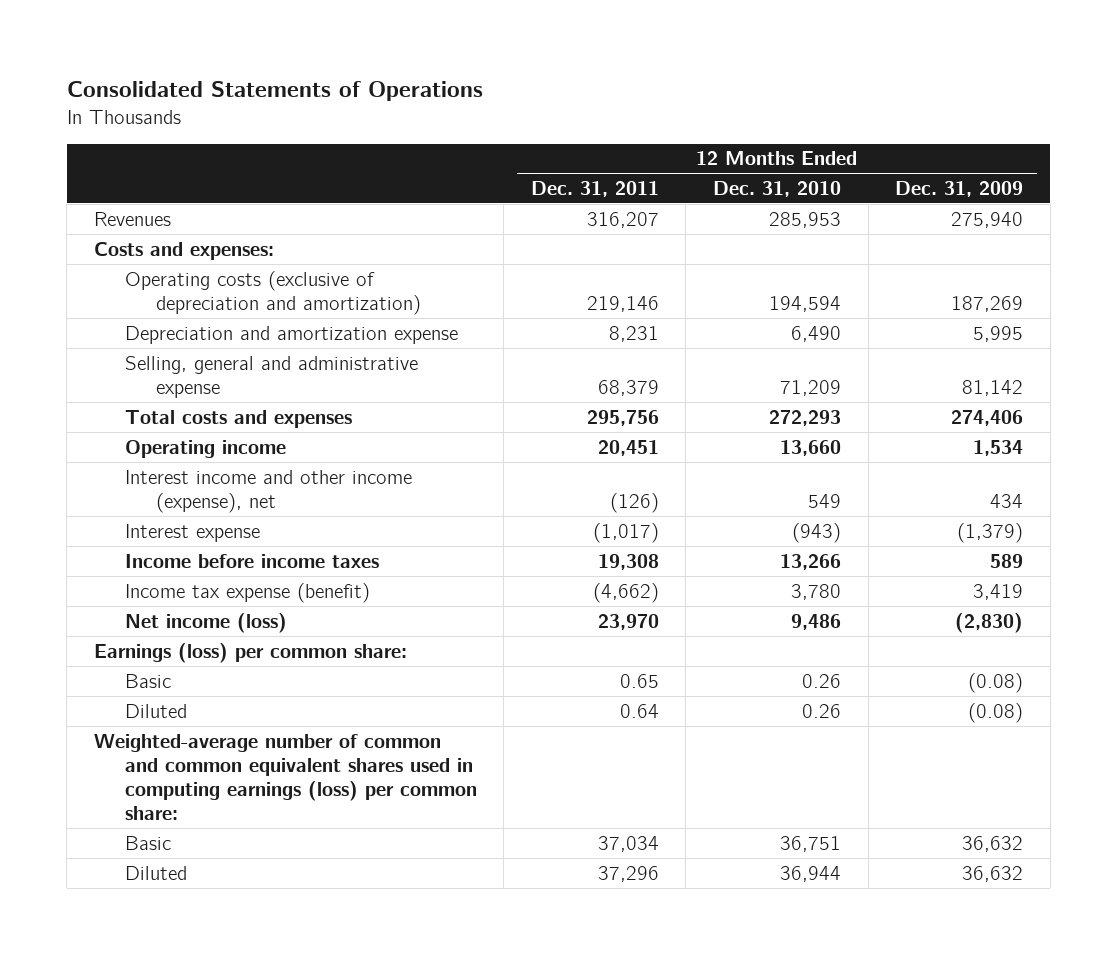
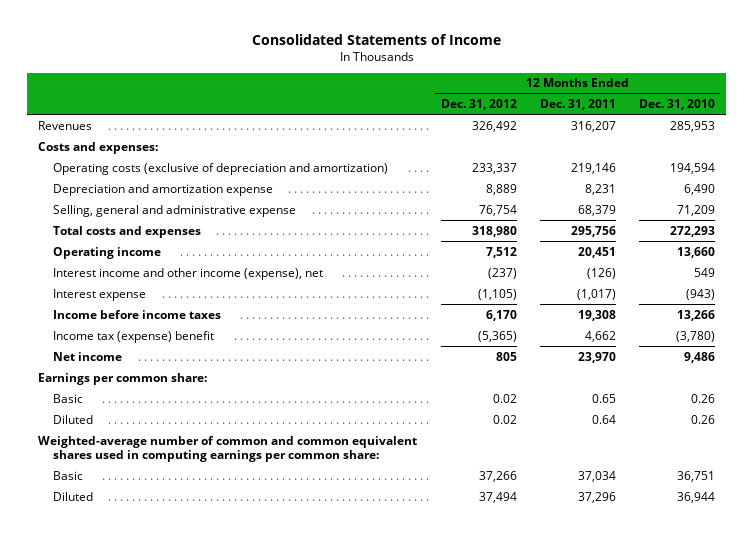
[66,81,483,102] Consolidated Statements of Operations -> [251,34,501,46] Consolidated Statements of Income
[895,180,1024,197] Dec. 31, 2009 -> none
none -> [440,99,517,111] Dec. 31, 2012
[124,582,370,603] Income tax expense (benefit) -> [52,330,214,343] Income tax (expense) benefit
[592,582,659,603] (4,662) -> [584,330,616,342] 4,662
[790,583,841,600] 3,780 -> [675,330,715,342] (3,780)
[124,612,287,633] Net income (loss) -> [52,351,122,361] Net income
[93,642,407,663] Earnings (loss) per common share: -> [38,372,208,385] Earnings per common share:
[93,733,477,820] Weighted-average number of common and common equivalent shares used in computing earnings (loss) per common share: -> [38,435,418,463] Weighted-average number of common and common equivalent shares used in computing earnings per common share:

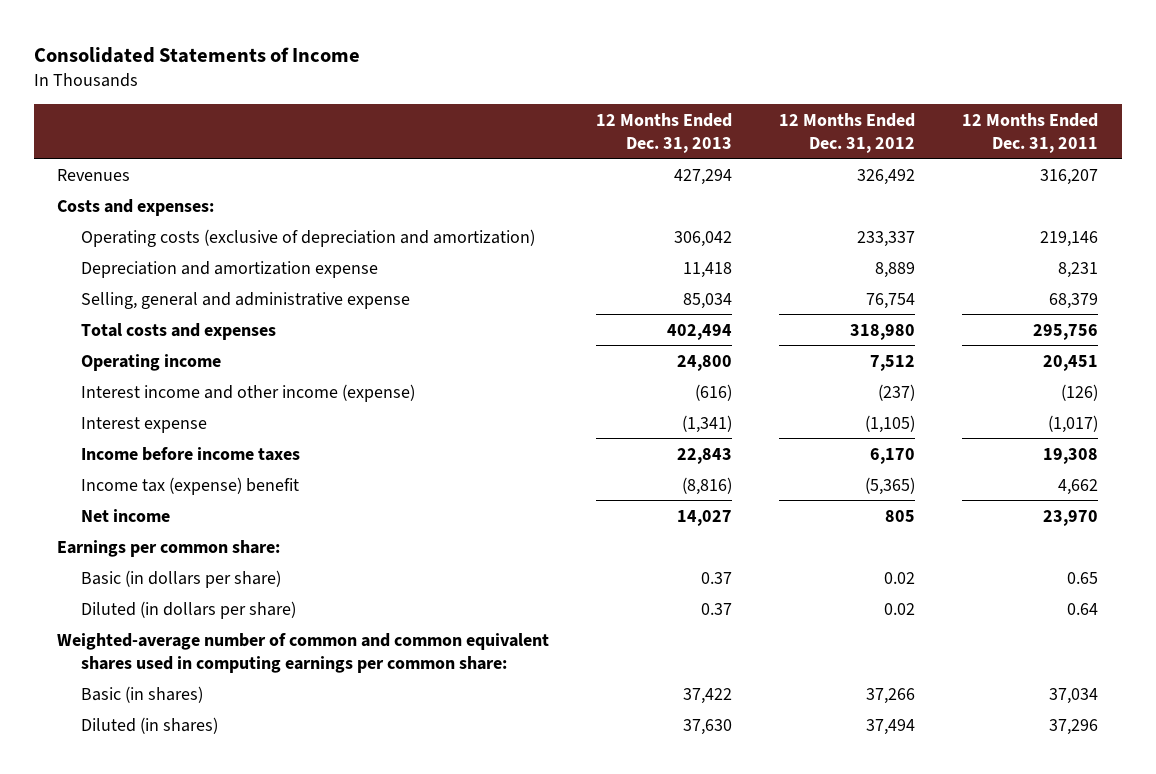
[638,99,715,111] Dec. 31, 2010 -> none
none -> [596,112,733,153] 12 Months Ended Dec. 31, 2013
[52,267,323,280] Interest income and other income (expense), net -> [81,383,416,402] Interest income and other income (expense)
[52,393,83,403] Basic -> [81,569,282,588] Basic (in dollars per share)
[52,414,93,424] Diluted -> [81,600,297,619] Diluted (in dollars per share)
[52,470,83,480] Basic -> [81,685,204,703] Basic (in shares)
[52,491,93,501] Diluted -> [81,716,219,734] Diluted (in shares)

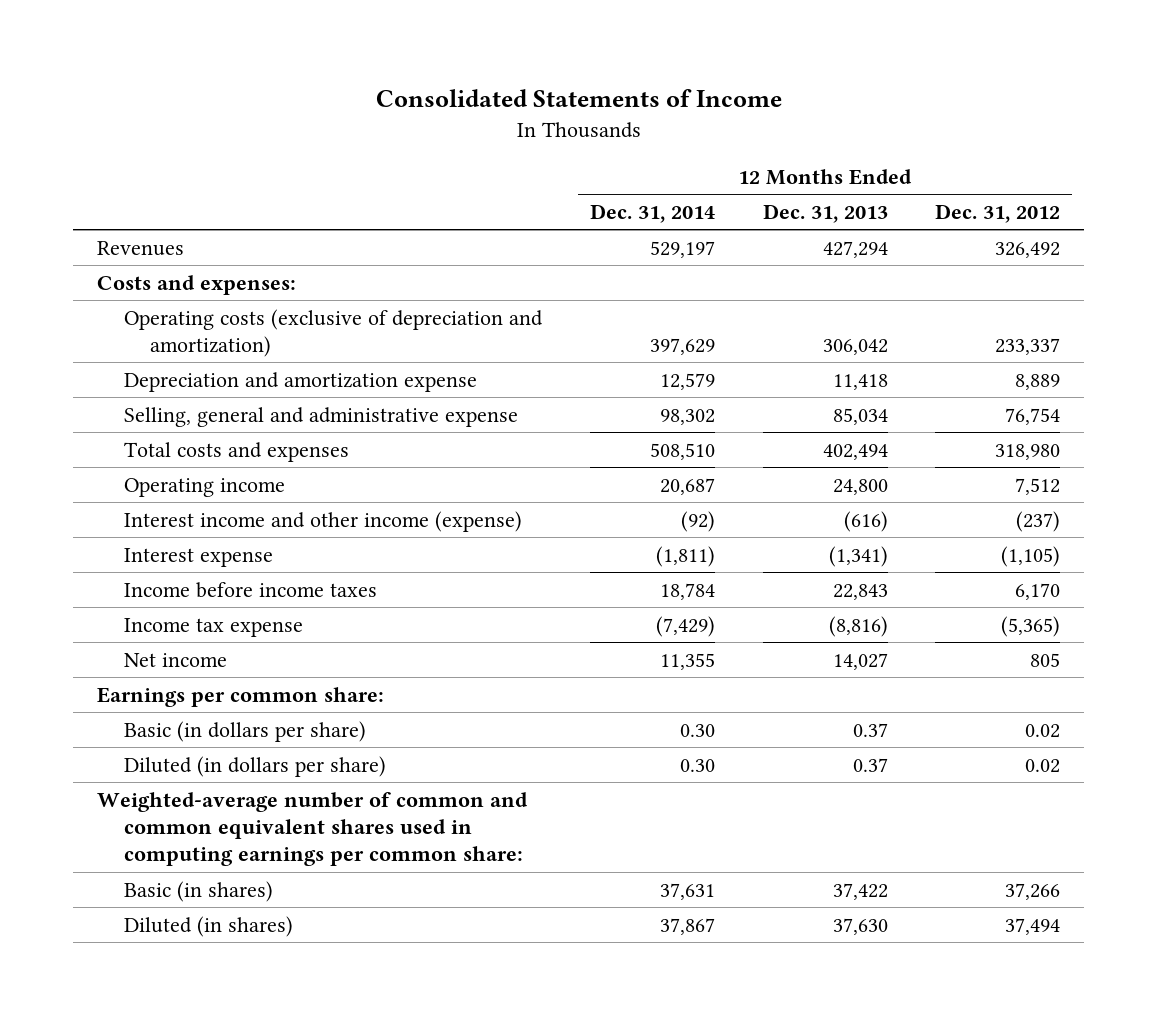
[962,112,1099,153] 12 Months Ended Dec. 31, 2011 -> none
none -> [589,203,715,223] Dec. 31, 2014
[81,476,300,495] Income tax (expense) benefit -> [123,617,303,637] Income tax expense

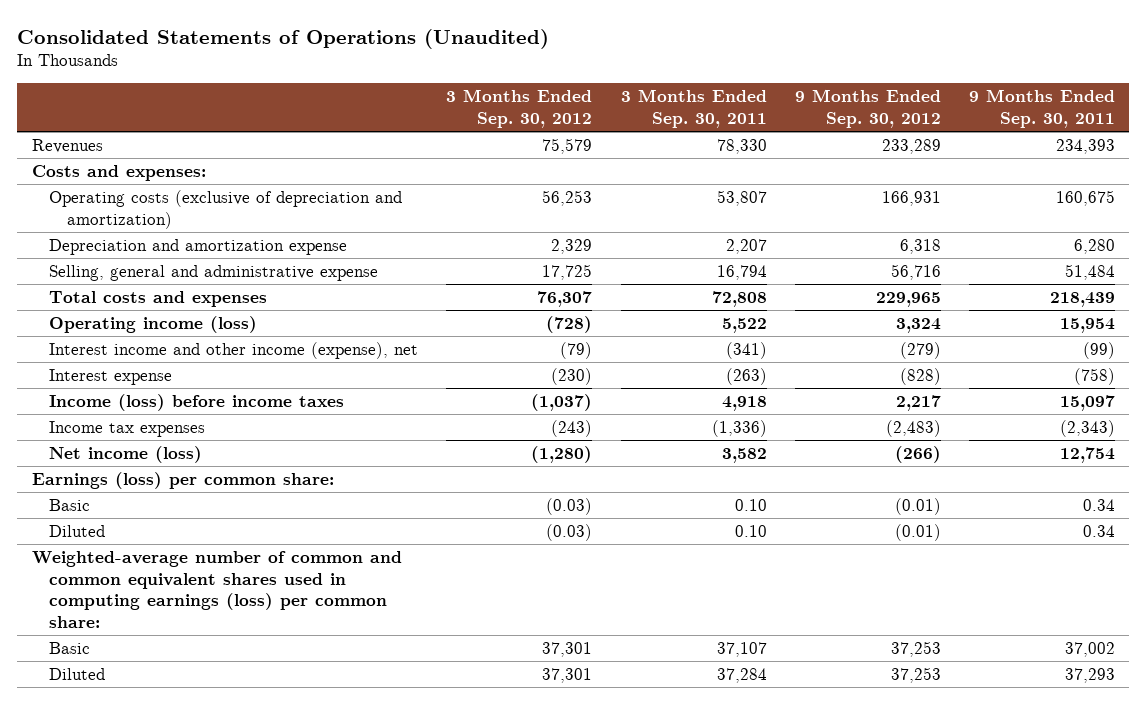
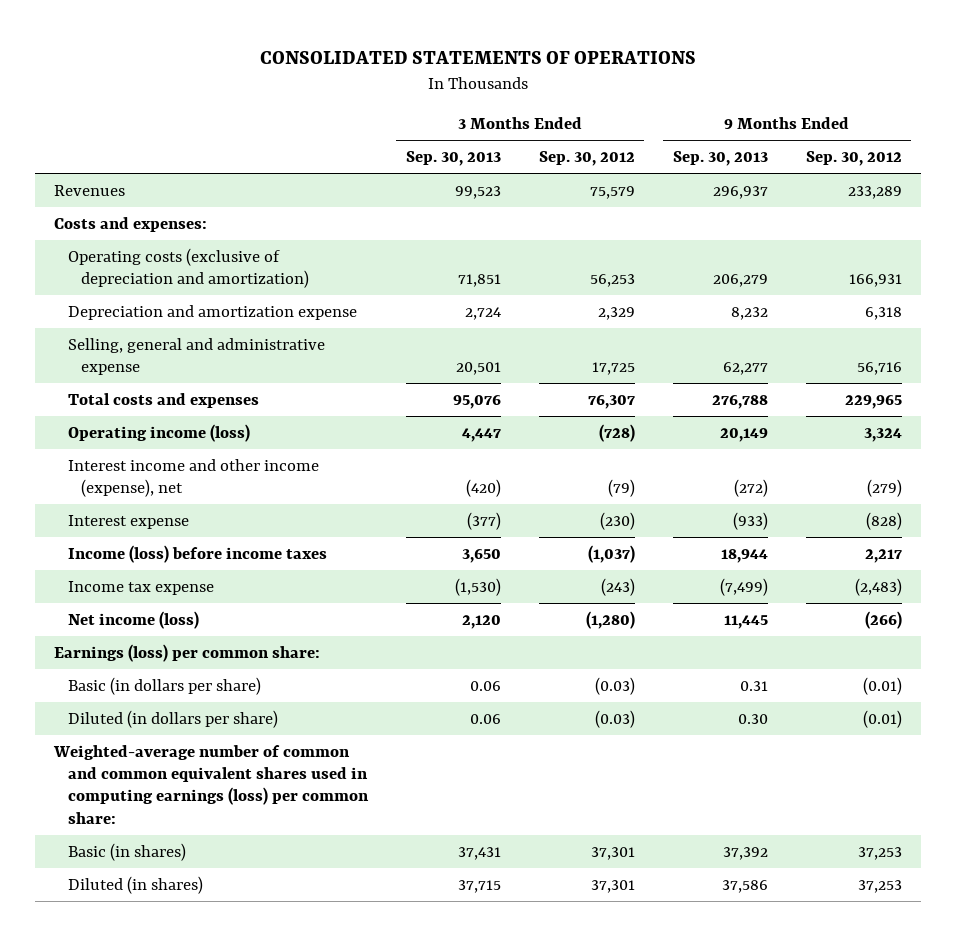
[17,28,550,49] Consolidated Statements of Operations (Unaudited) -> [259,50,696,64] CONSOLIDATED STATEMENTS OF OPERATIONS
[620,89,767,128] 3 Months Ended Sep. 30, 2011 -> none
[968,89,1115,128] 9 Months Ended Sep. 30, 2011 -> none
none -> [405,151,501,167] Sep. 30, 2013
none -> [672,151,768,167] Sep. 30, 2013
[49,420,206,437] Income tax expenses -> [67,580,214,595] Income tax expense
[49,498,91,511] Basic -> [67,676,261,695] Basic (in dollars per share)
[49,524,106,537] Diluted -> [67,709,278,728] Diluted (in dollars per share)
[49,641,91,654] Basic -> [67,842,186,861] Basic (in shares)
[49,667,106,680] Diluted -> [67,875,203,894] Diluted (in shares)

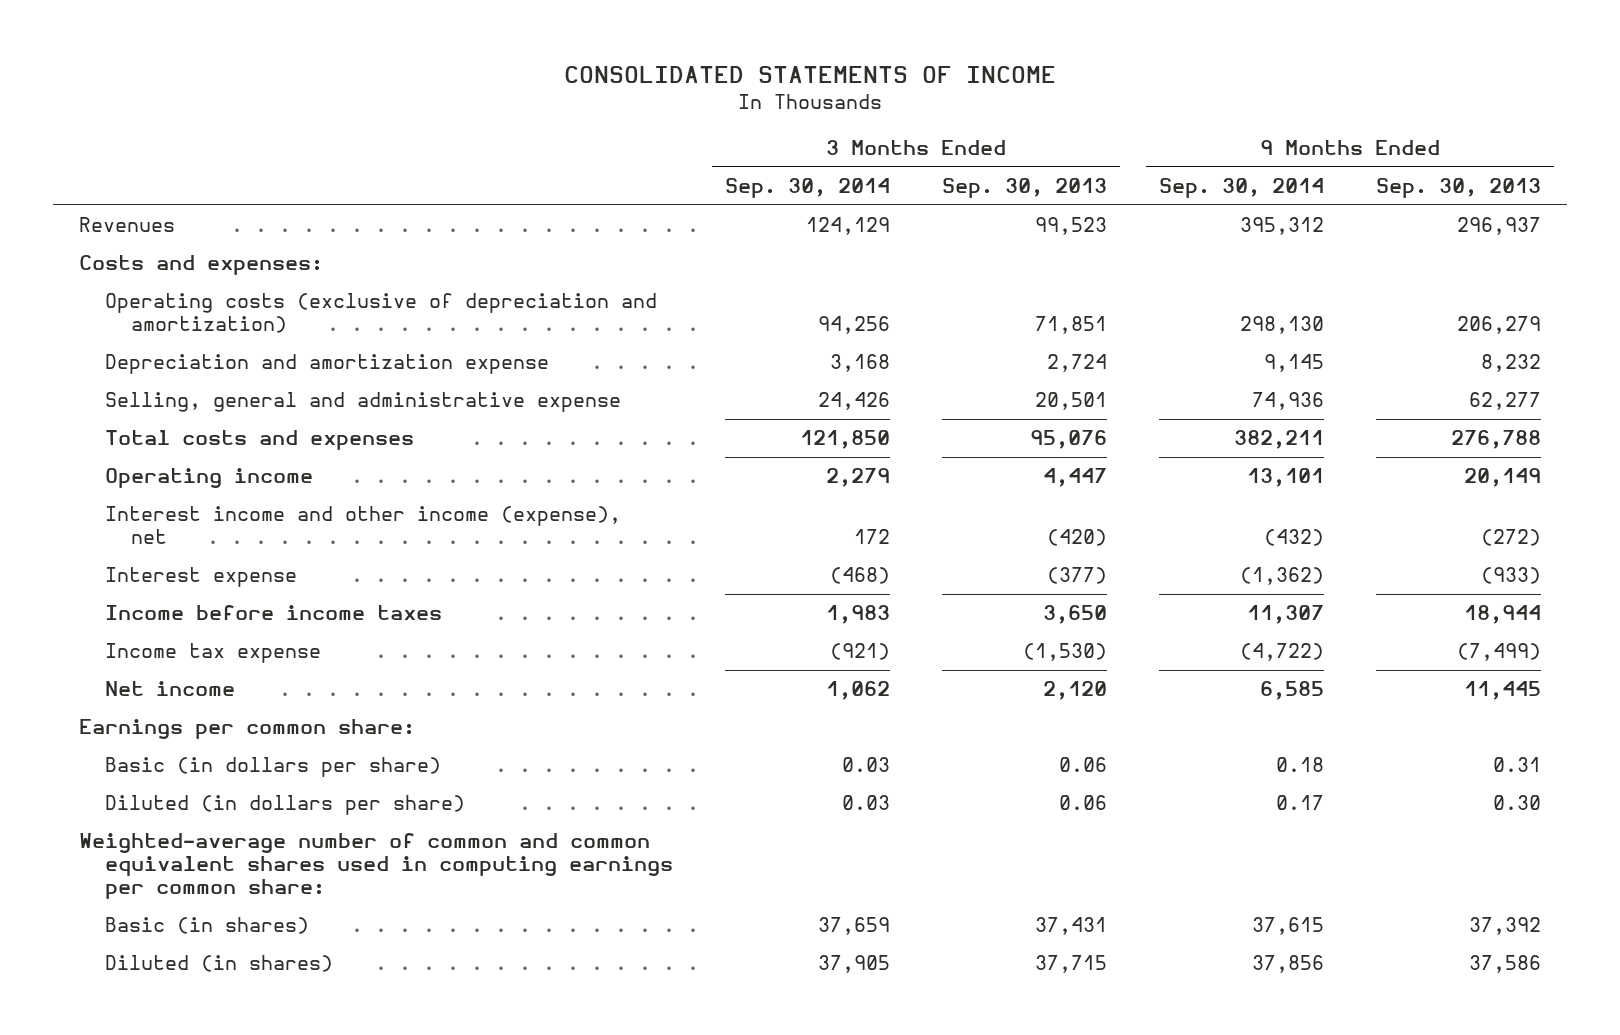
[259,50,696,64] CONSOLIDATED STATEMENTS OF OPERATIONS -> [564,66,1057,84] CONSOLIDATED STATEMENTS OF INCOME
[538,151,635,167] Sep. 30, 2012 -> none
[805,151,902,167] Sep. 30, 2012 -> none
none -> [724,177,890,198] Sep. 30, 2014
none -> [1159,177,1325,198] Sep. 30, 2014
[67,423,250,442] Operating income (loss) -> [104,468,313,489] Operating income
[67,544,327,563] Income (loss) before income taxes -> [104,605,442,621] Income before income taxes
[67,610,199,629] Net income (loss) -> [104,681,235,697] Net income
[54,643,321,662] Earnings (loss) per common share: -> [79,719,416,740] Earnings per common share:
[53,744,369,824] Weighted-average number of common and common equivalent shares used in computing earnings (loss) per common share: -> [79,833,673,900] Weighted-average number of common and common equivalent shares used in computing earnings per common share:

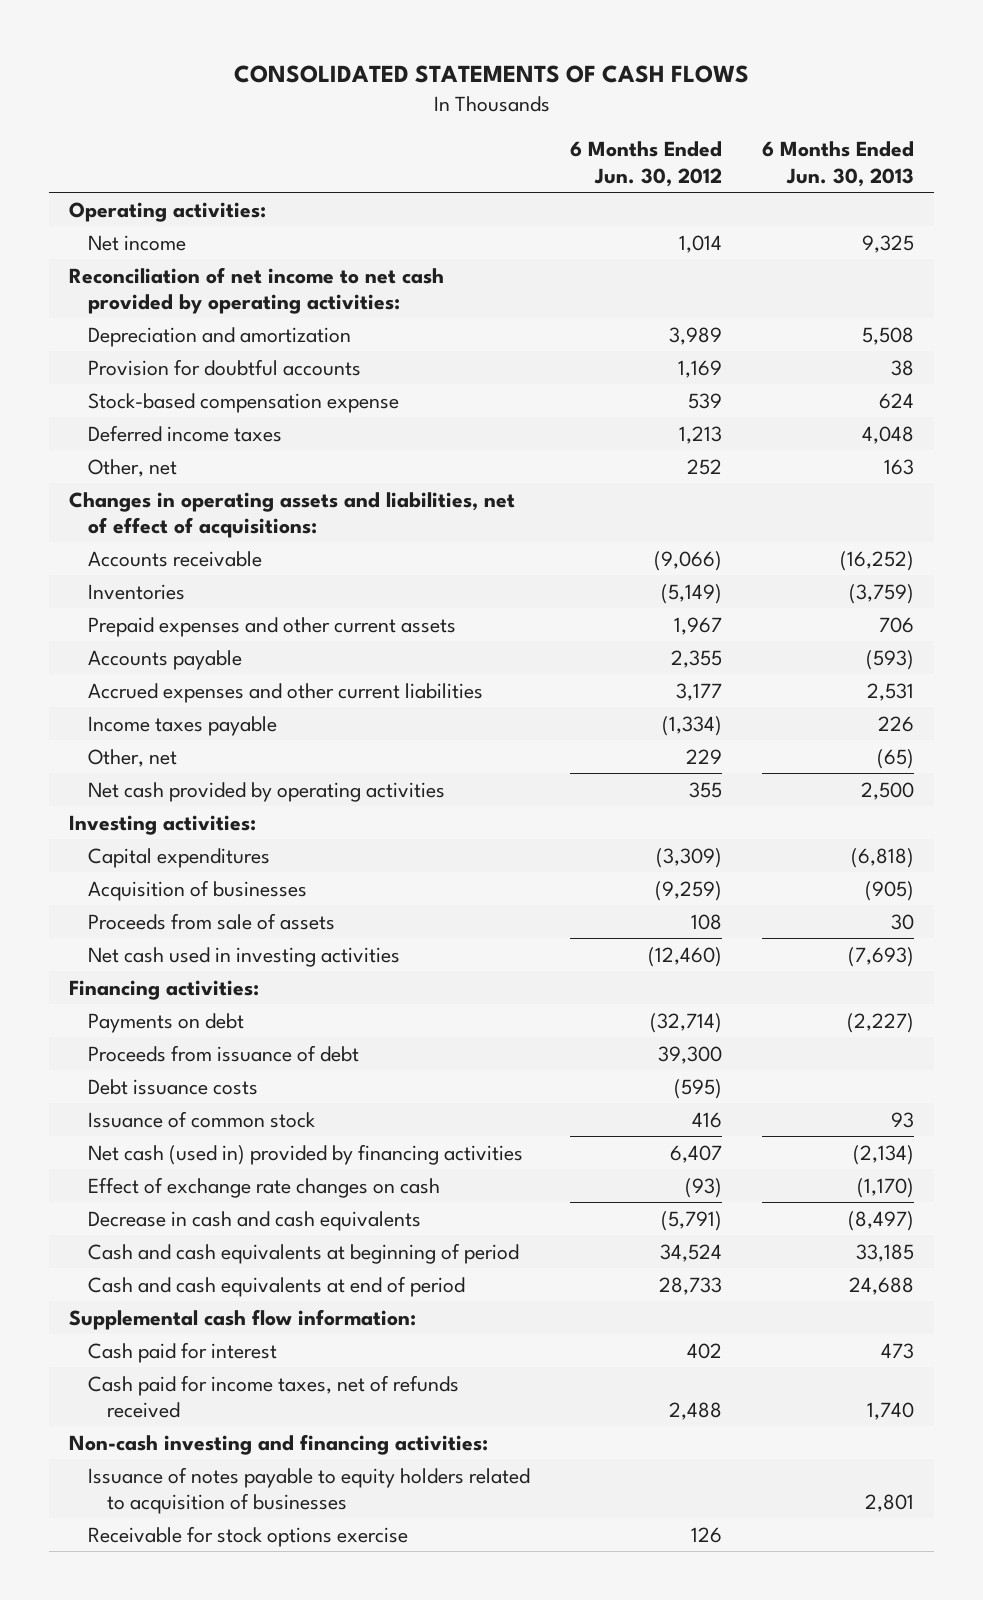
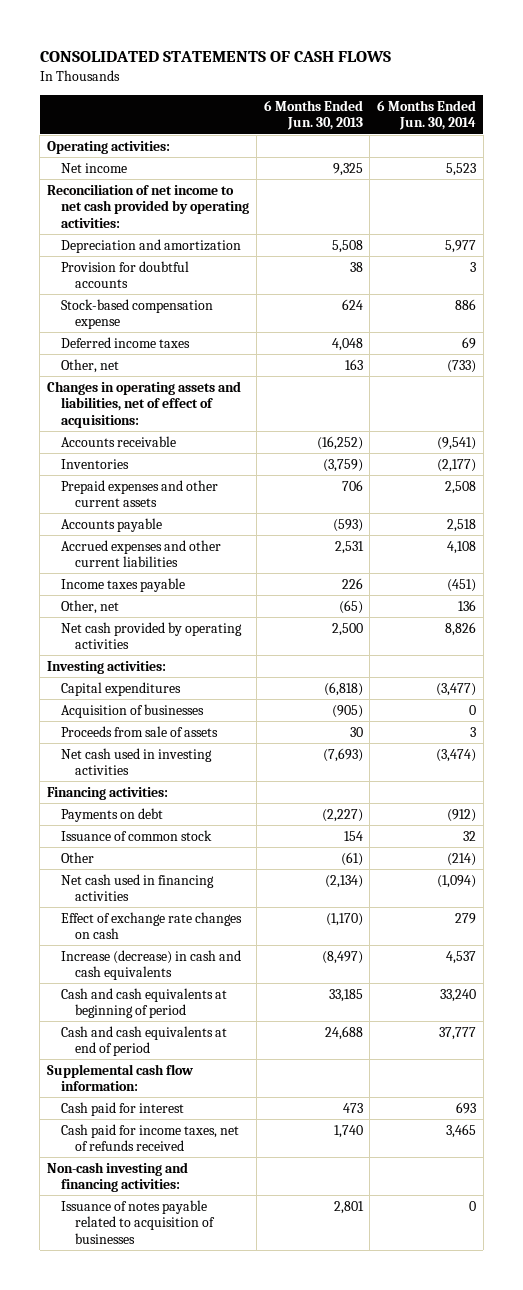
[569,141,722,187] 6 Months Ended Jun. 30, 2012 -> none
none -> [376,100,476,131] 6 Months Ended Jun. 30, 2014
[87,1044,359,1062] Proceeds from issuance of debt -> none
[87,1078,258,1095] Debt issuance costs -> none
[890,1111,914,1128] 93 -> [343,830,363,841] 154
none -> [61,851,95,863] Other
[87,1143,523,1165] Net cash (used in) provided by financing activities -> [61,873,215,902] Net cash used in financing activities
[87,1210,421,1231] Decrease in cash and cash equivalents -> [61,949,242,981] Increase (decrease) in cash and cash equivalents
[87,1525,408,1547] Receivable for stock options exercise -> none
[87,1466,530,1514] Issuance of notes payable to equity holders related to acquisition of businesses -> [61,1199,216,1244] Issuance of notes payable related to acquisition of businesses

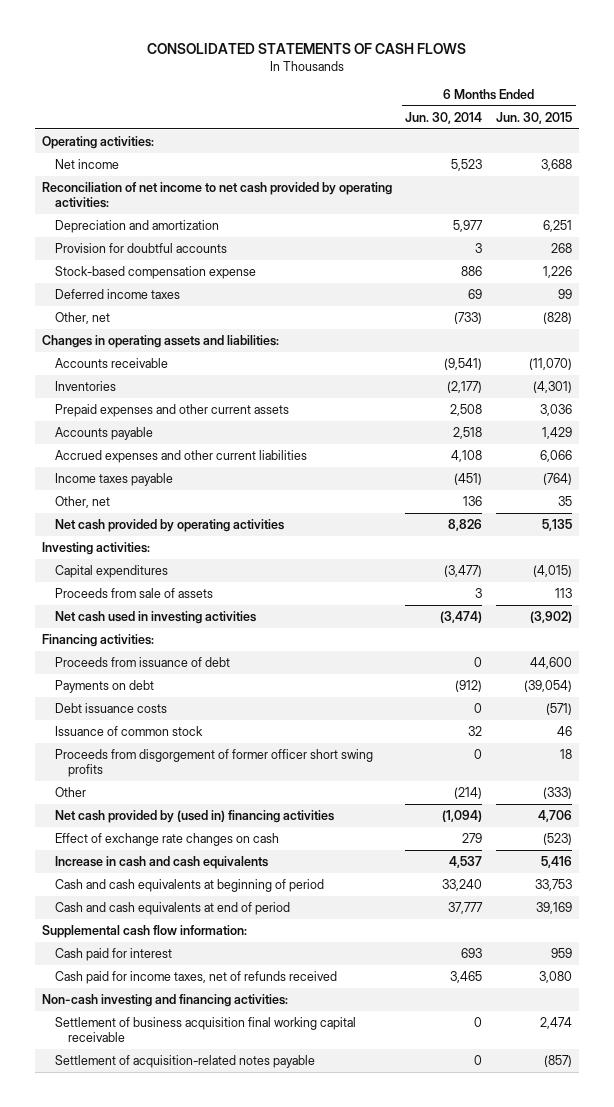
[263,100,363,131] 6 Months Ended Jun. 30, 2013 -> none
none -> [496,111,573,124] Jun. 30, 2015
[46,380,241,428] Changes in operating assets and liabilities, net of effect of acquisitions: -> [41,334,279,348] Changes in operating assets and liabilities:
[61,703,205,718] Acquisition of businesses -> none
none -> [55,656,231,667] Proceeds from issuance of debt
none -> [55,702,168,713] Debt issuance costs
none -> [55,748,374,778] Proceeds from disgorgement of former officer short swing profits
[61,873,215,902] Net cash used in financing activities -> [55,809,335,823] Net cash provided by (used in) financing activities
[61,949,242,981] Increase (decrease) in cash and cash equivalents -> [55,855,269,869] Increase in cash and cash equivalents
none -> [55,1016,357,1043] Settlement of business acquisition final working capital receivable
[61,1199,216,1244] Issuance of notes payable related to acquisition of businesses -> [55,1054,316,1068] Settlement of acquisition-related notes payable

